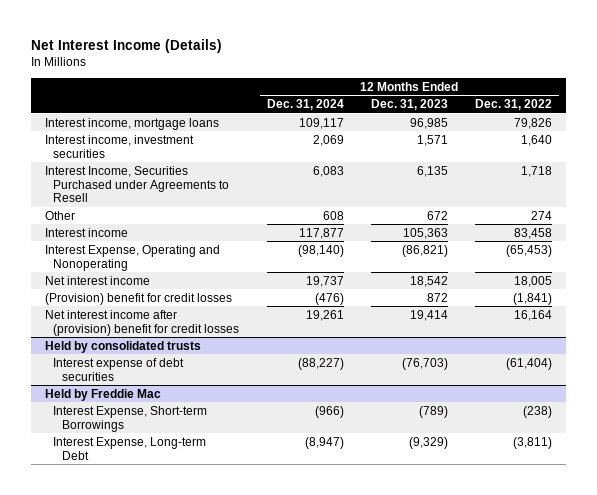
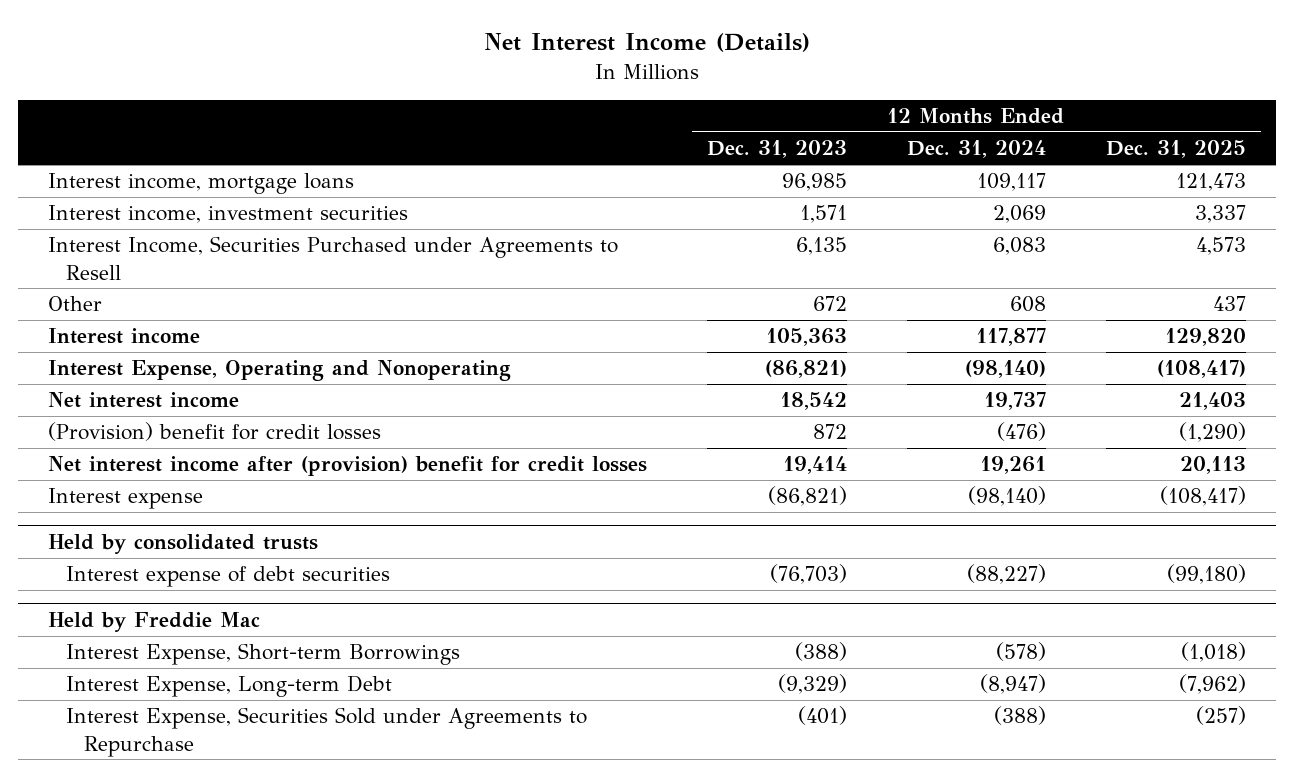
[475,99,553,111] Dec. 31, 2022 -> none
none -> [1105,140,1246,159] Dec. 31, 2025
none -> [47,488,203,510] Interest expense
[314,405,344,418] (966) -> [995,642,1046,662] (578)
[418,405,448,418] (789) -> [794,642,847,662] (388)
none -> [66,707,588,757] Interest Expense, Securities Sold under Agreements to Repurchase

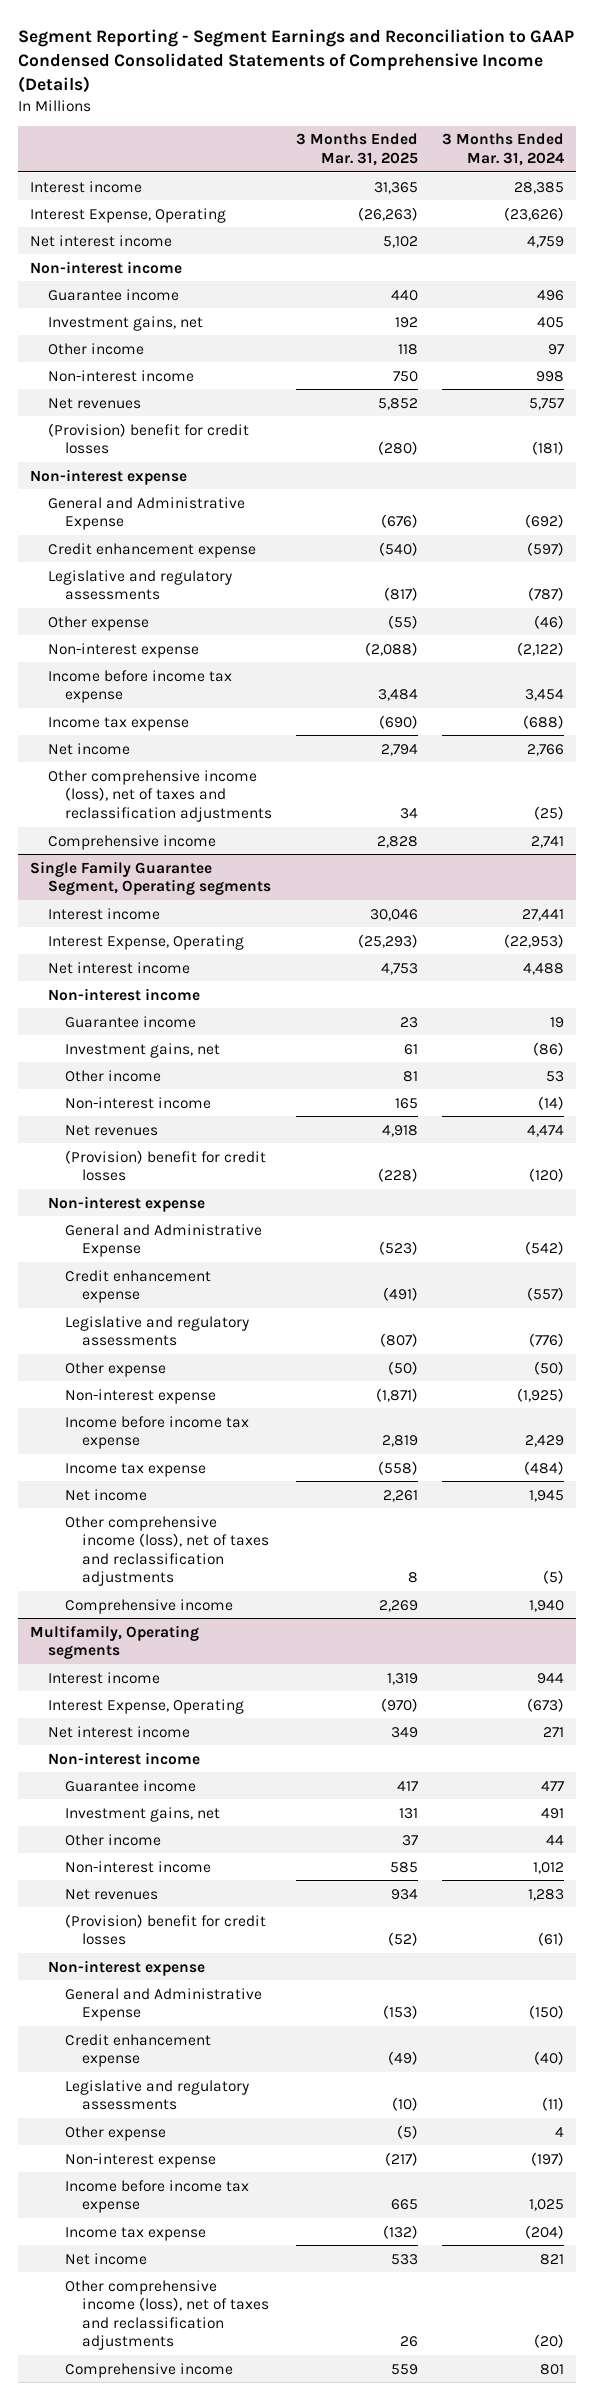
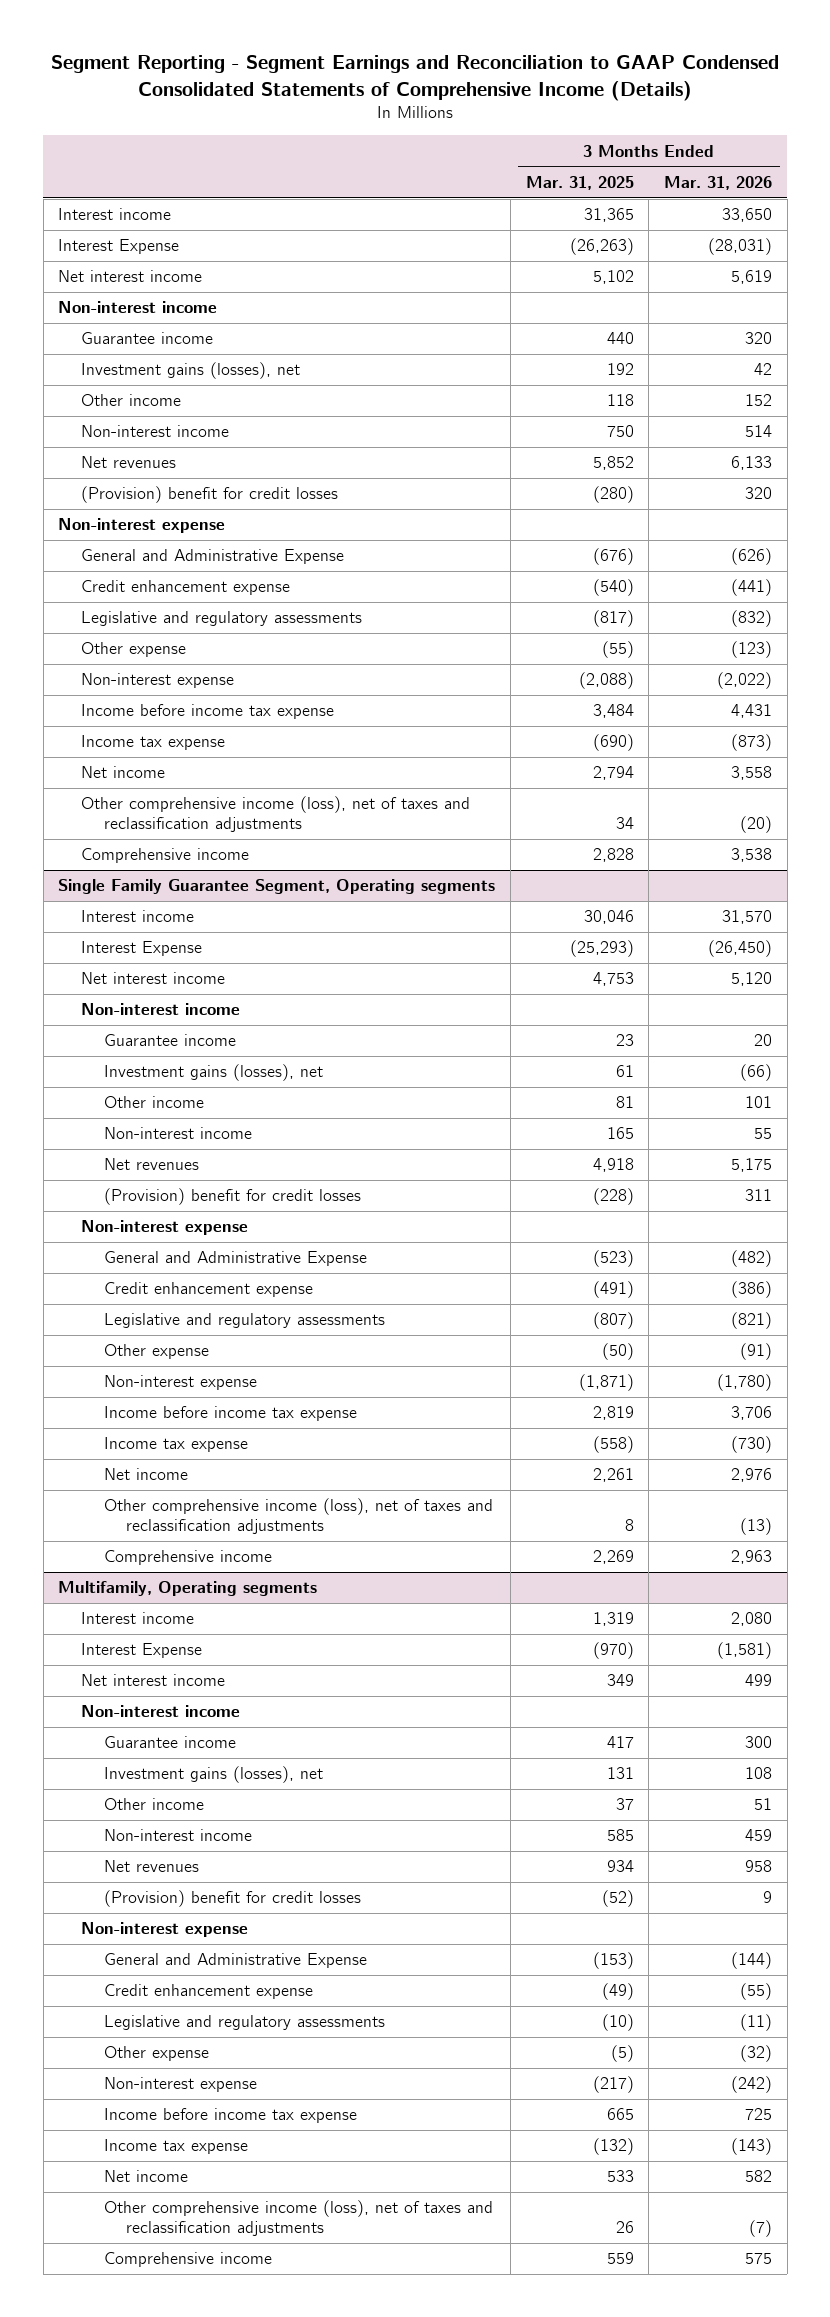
[441,133,564,167] 3 Months Ended Mar. 31, 2024 -> none
none -> [664,176,773,191] Mar. 31, 2026
[30,207,227,223] Interest Expense, Operating -> [58,239,180,255] Interest Expense
[47,315,203,331] Investment gains, net -> [80,362,300,380] Investment gains (losses), net
[47,934,244,950] Interest Expense, Operating -> [80,941,202,957] Interest Expense
[65,1042,221,1058] Investment gains, net -> [103,1064,323,1082] Investment gains (losses), net
[47,1698,244,1714] Interest Expense, Operating -> [80,1643,202,1659] Interest Expense
[65,1806,221,1822] Investment gains, net -> [103,1766,323,1784] Investment gains (losses), net

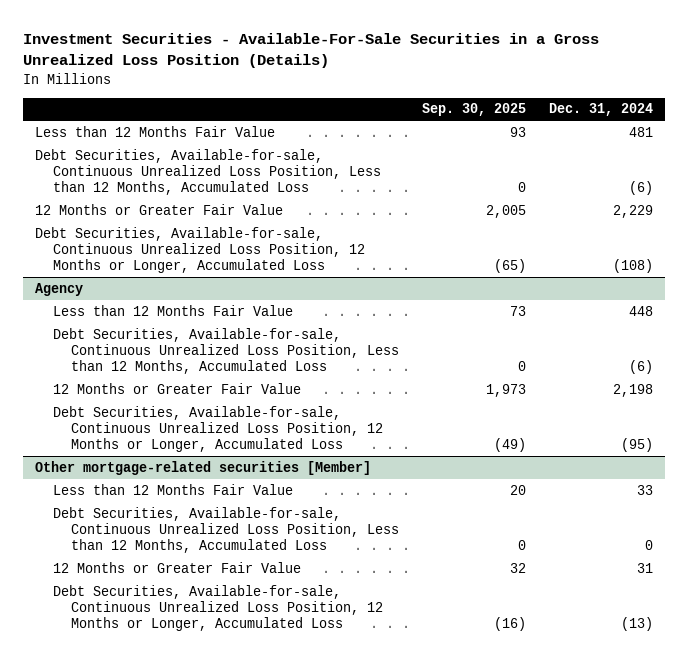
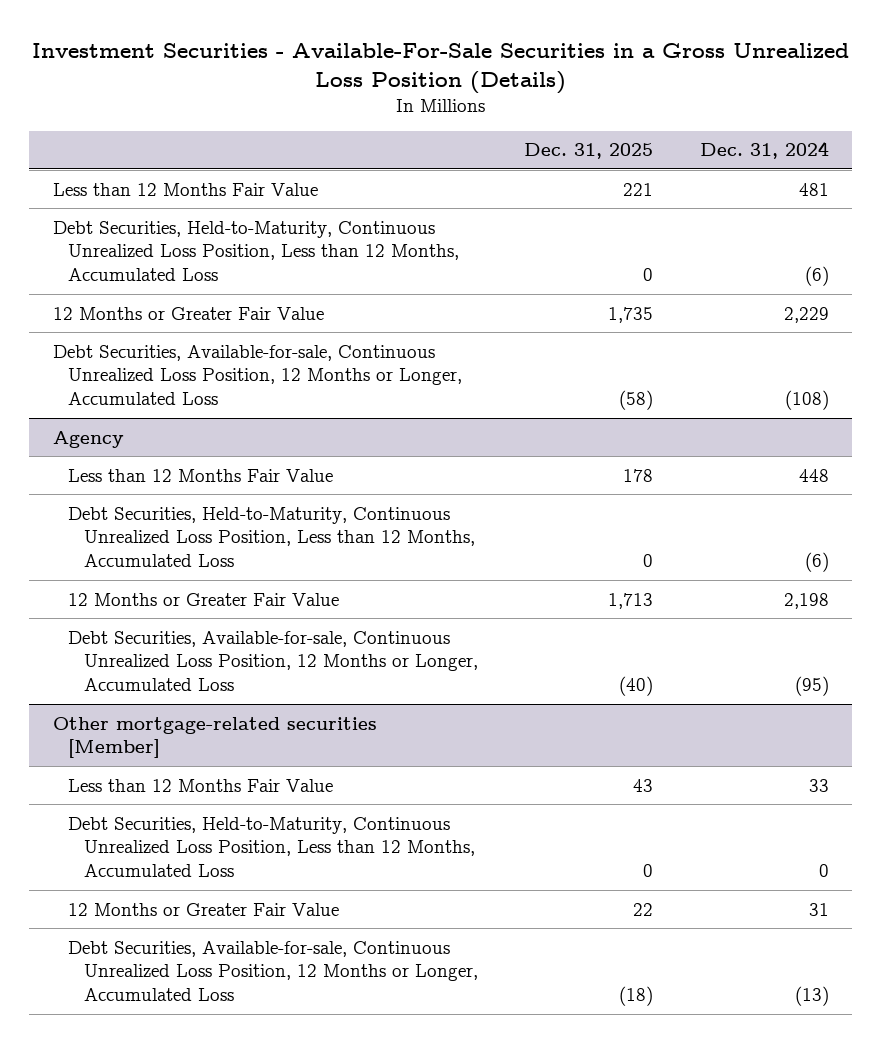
[421,103,526,117] Sep. 30, 2025 -> none
none -> [524,143,654,160] Dec. 31, 2025
[34,148,381,195] Debt Securities, Available-for-sale, Continuous Unrealized Loss Position, Less than 12 Months, Accumulated Loss -> [52,220,460,282] Debt Securities, Held-to-Maturity, Continuous Unrealized Loss Position, Less than 12 Months, Accumulated Loss
[52,327,399,374] Debt Securities, Available-for-sale, Continuous Unrealized Loss Position, Less than 12 Months, Accumulated Loss -> [68,506,476,568] Debt Securities, Held-to-Maturity, Continuous Unrealized Loss Position, Less than 12 Months, Accumulated Loss
[52,506,399,553] Debt Securities, Available-for-sale, Continuous Unrealized Loss Position, Less than 12 Months, Accumulated Loss -> [68,816,476,878] Debt Securities, Held-to-Maturity, Continuous Unrealized Loss Position, Less than 12 Months, Accumulated Loss

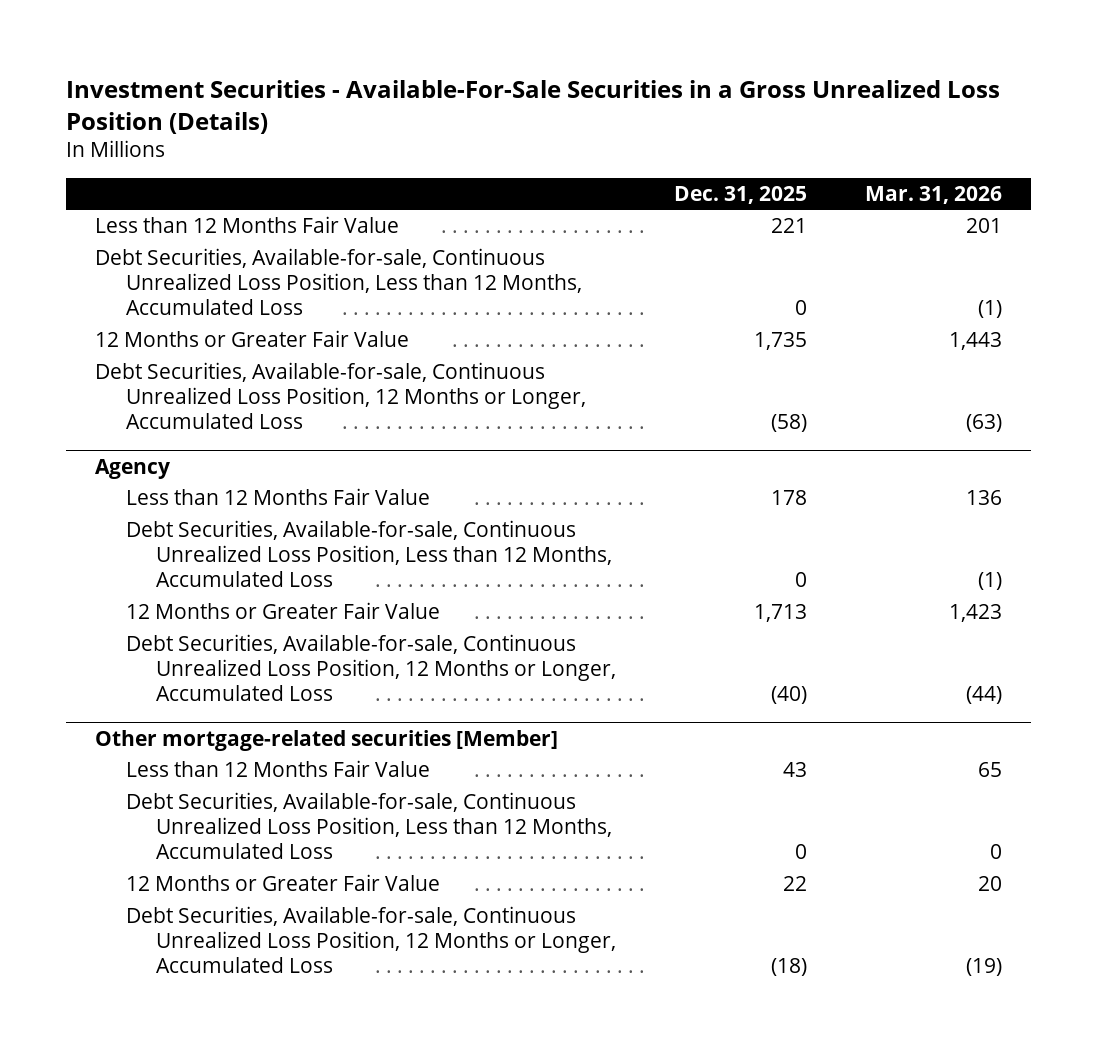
[699,141,829,160] Dec. 31, 2024 -> none
none -> [864,185,1002,204] Mar. 31, 2026
[52,220,460,282] Debt Securities, Held-to-Maturity, Continuous Unrealized Loss Position, Less than 12 Months, Accumulated Loss -> [95,248,582,315] Debt Securities, Available-for-sale, Continuous Unrealized Loss Position, Less than 12 Months, Accumulated Loss
[68,506,476,568] Debt Securities, Held-to-Maturity, Continuous Unrealized Loss Position, Less than 12 Months, Accumulated Loss -> [125,520,613,587] Debt Securities, Available-for-sale, Continuous Unrealized Loss Position, Less than 12 Months, Accumulated Loss
[68,816,476,878] Debt Securities, Held-to-Maturity, Continuous Unrealized Loss Position, Less than 12 Months, Accumulated Loss -> [125,792,613,859] Debt Securities, Available-for-sale, Continuous Unrealized Loss Position, Less than 12 Months, Accumulated Loss

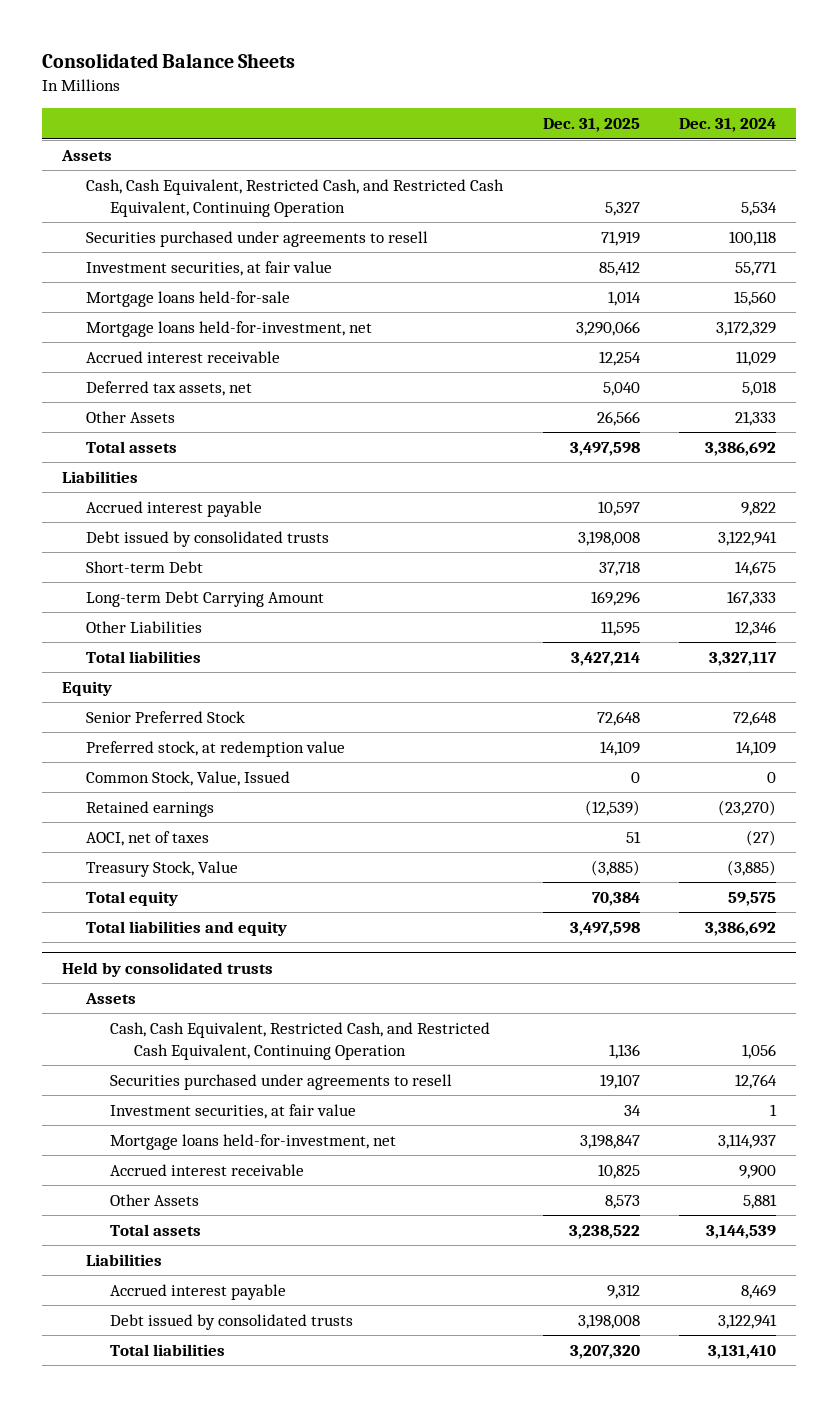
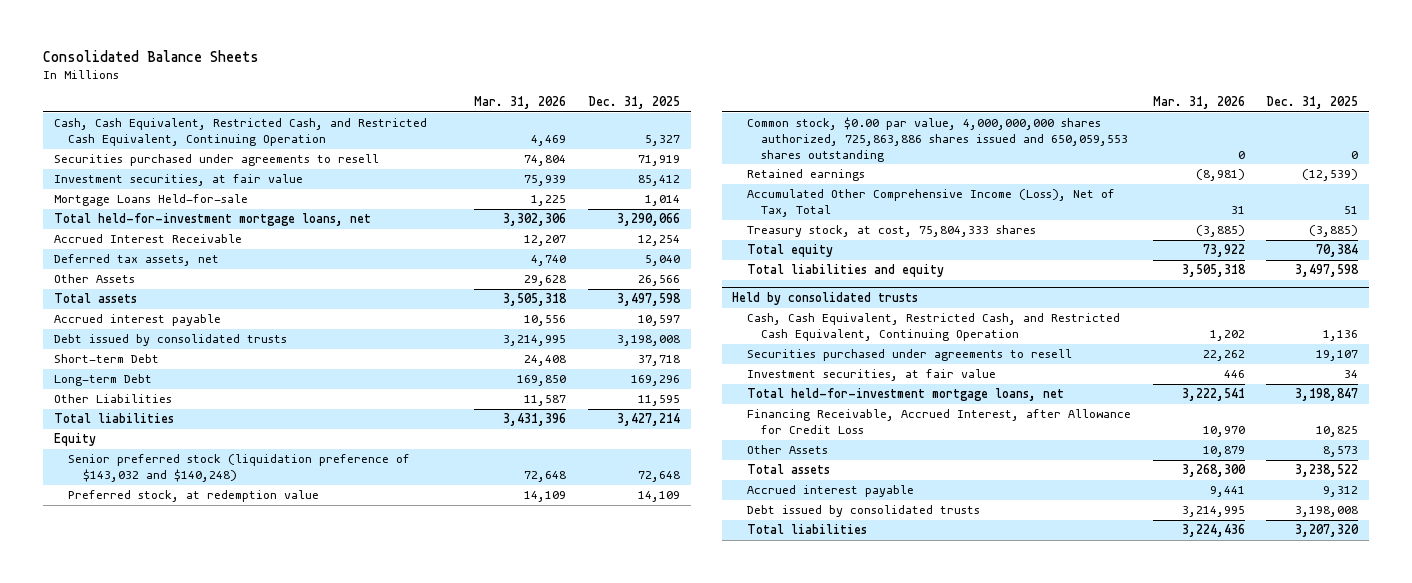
[679,118,777,133] Dec. 31, 2024 -> none
none -> [474,95,567,109] Mar. 31, 2026
[60,149,112,161] Assets -> none
[85,290,290,307] Mortgage loans held-for-sale -> [53,194,248,207] Mortgage Loans Held-for-sale
[85,320,372,337] Mortgage loans held-for-investment, net -> [53,213,371,227] Total held-for-investment mortgage loans, net
[85,350,280,363] Accrued interest receivable -> [53,234,242,244] Accrued Interest Receivable
[61,470,138,483] Liabilities -> none
[85,590,324,607] Long-term Debt Carrying Amount -> [53,374,152,387] Long-term Debt
[85,710,245,723] Senior Preferred Stock -> [68,454,411,482] Senior preferred stock (liquidation preference of $143,032 and $140,248)
[85,770,290,786] Common Stock, Value, Issued -> [746,117,1129,162] Common stock, $0.00 par value, 4,000,000,000 shares authorized, 725,863,886 shares issued and 650,059,553 shares outstanding
[85,830,209,846] AOCI, net of taxes -> [746,189,1115,217] Accumulated Other Comprehensive Income (Loss), Net of Tax, Total
[85,860,238,877] Treasury Stock, Value -> [746,225,1036,238] Treasury stock, at cost, 75,804,333 shares
[84,992,136,1004] Assets -> none
[109,1133,396,1150] Mortgage loans held-for-investment, net -> [746,388,1064,402] Total held-for-investment mortgage loans, net
[109,1163,304,1176] Accrued interest receivable -> [746,409,1131,434] Financing Receivable, Accrued Interest, after Allowance for Credit Loss
[85,1253,162,1266] Liabilities -> none

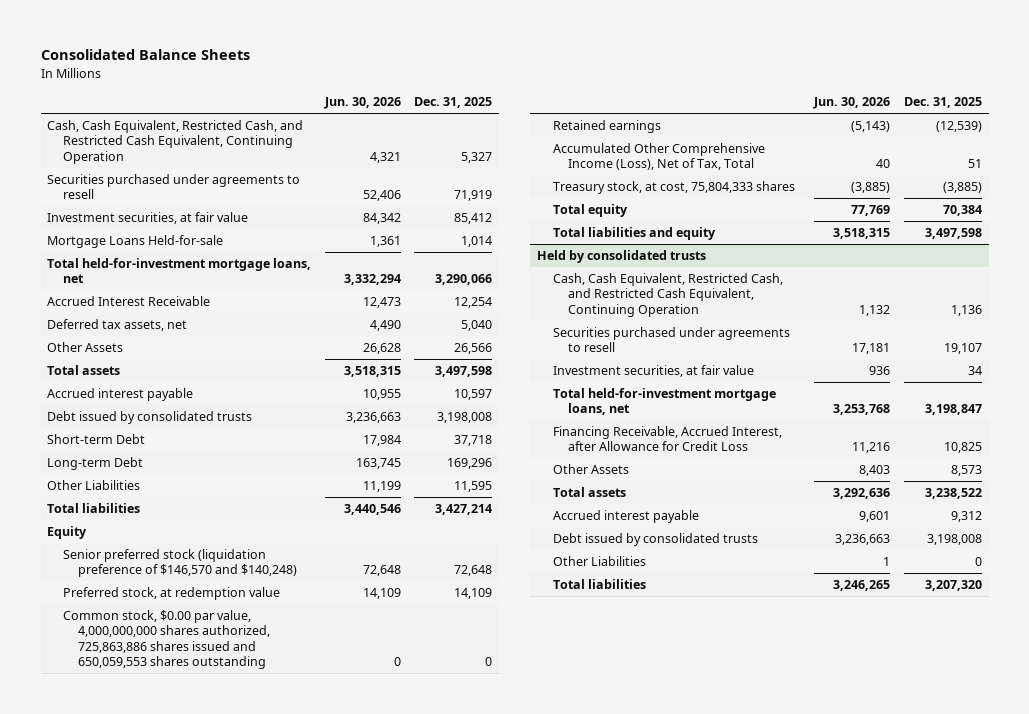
[474,95,567,109] Mar. 31, 2026 -> none
none -> [323,97,401,110] Jun. 30, 2026
[68,454,411,482] Senior preferred stock (liquidation preference of $143,032 and $140,248) -> [62,549,298,578] Senior preferred stock (liquidation preference of $146,570 and $140,248)
none -> [552,556,646,567] Other Liabilities

